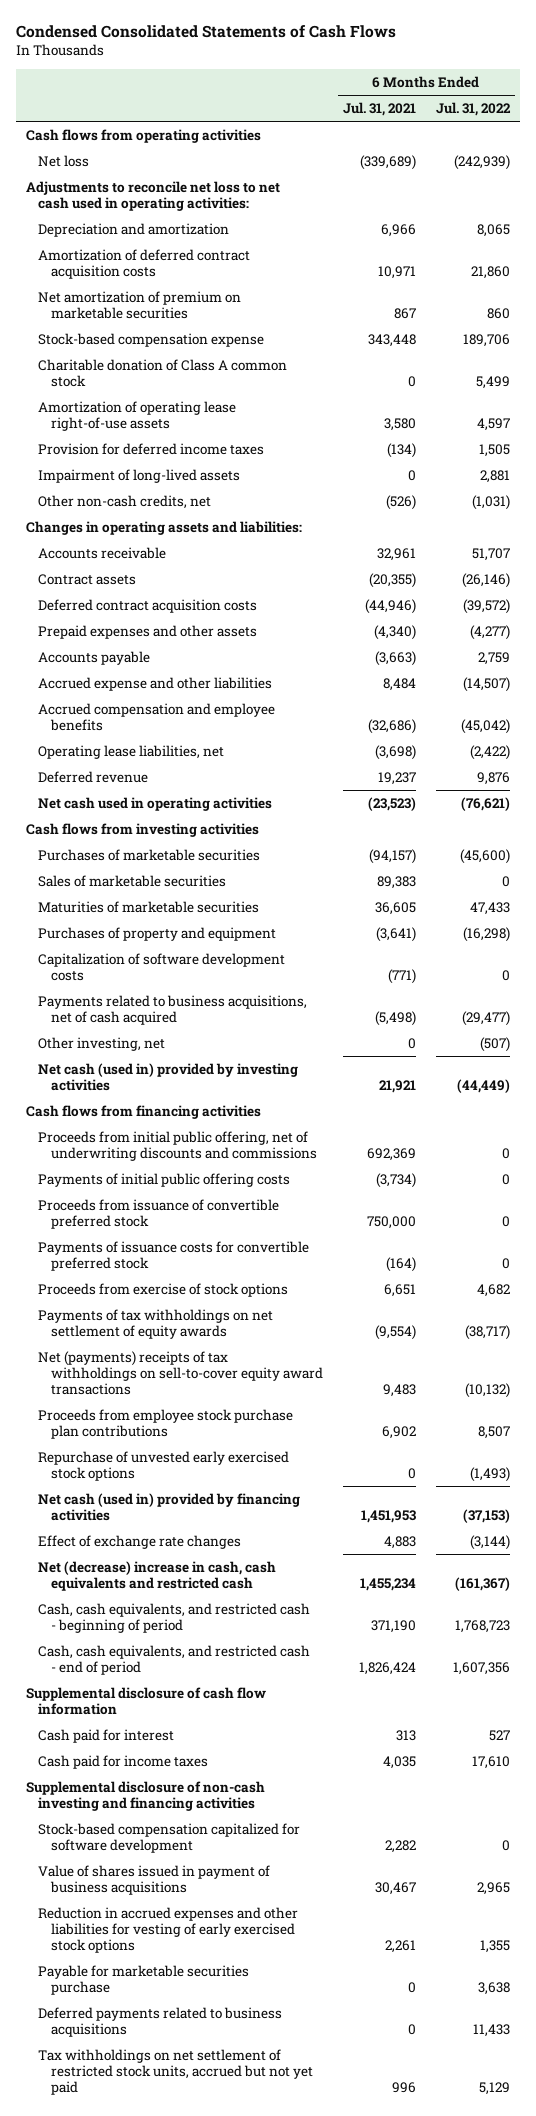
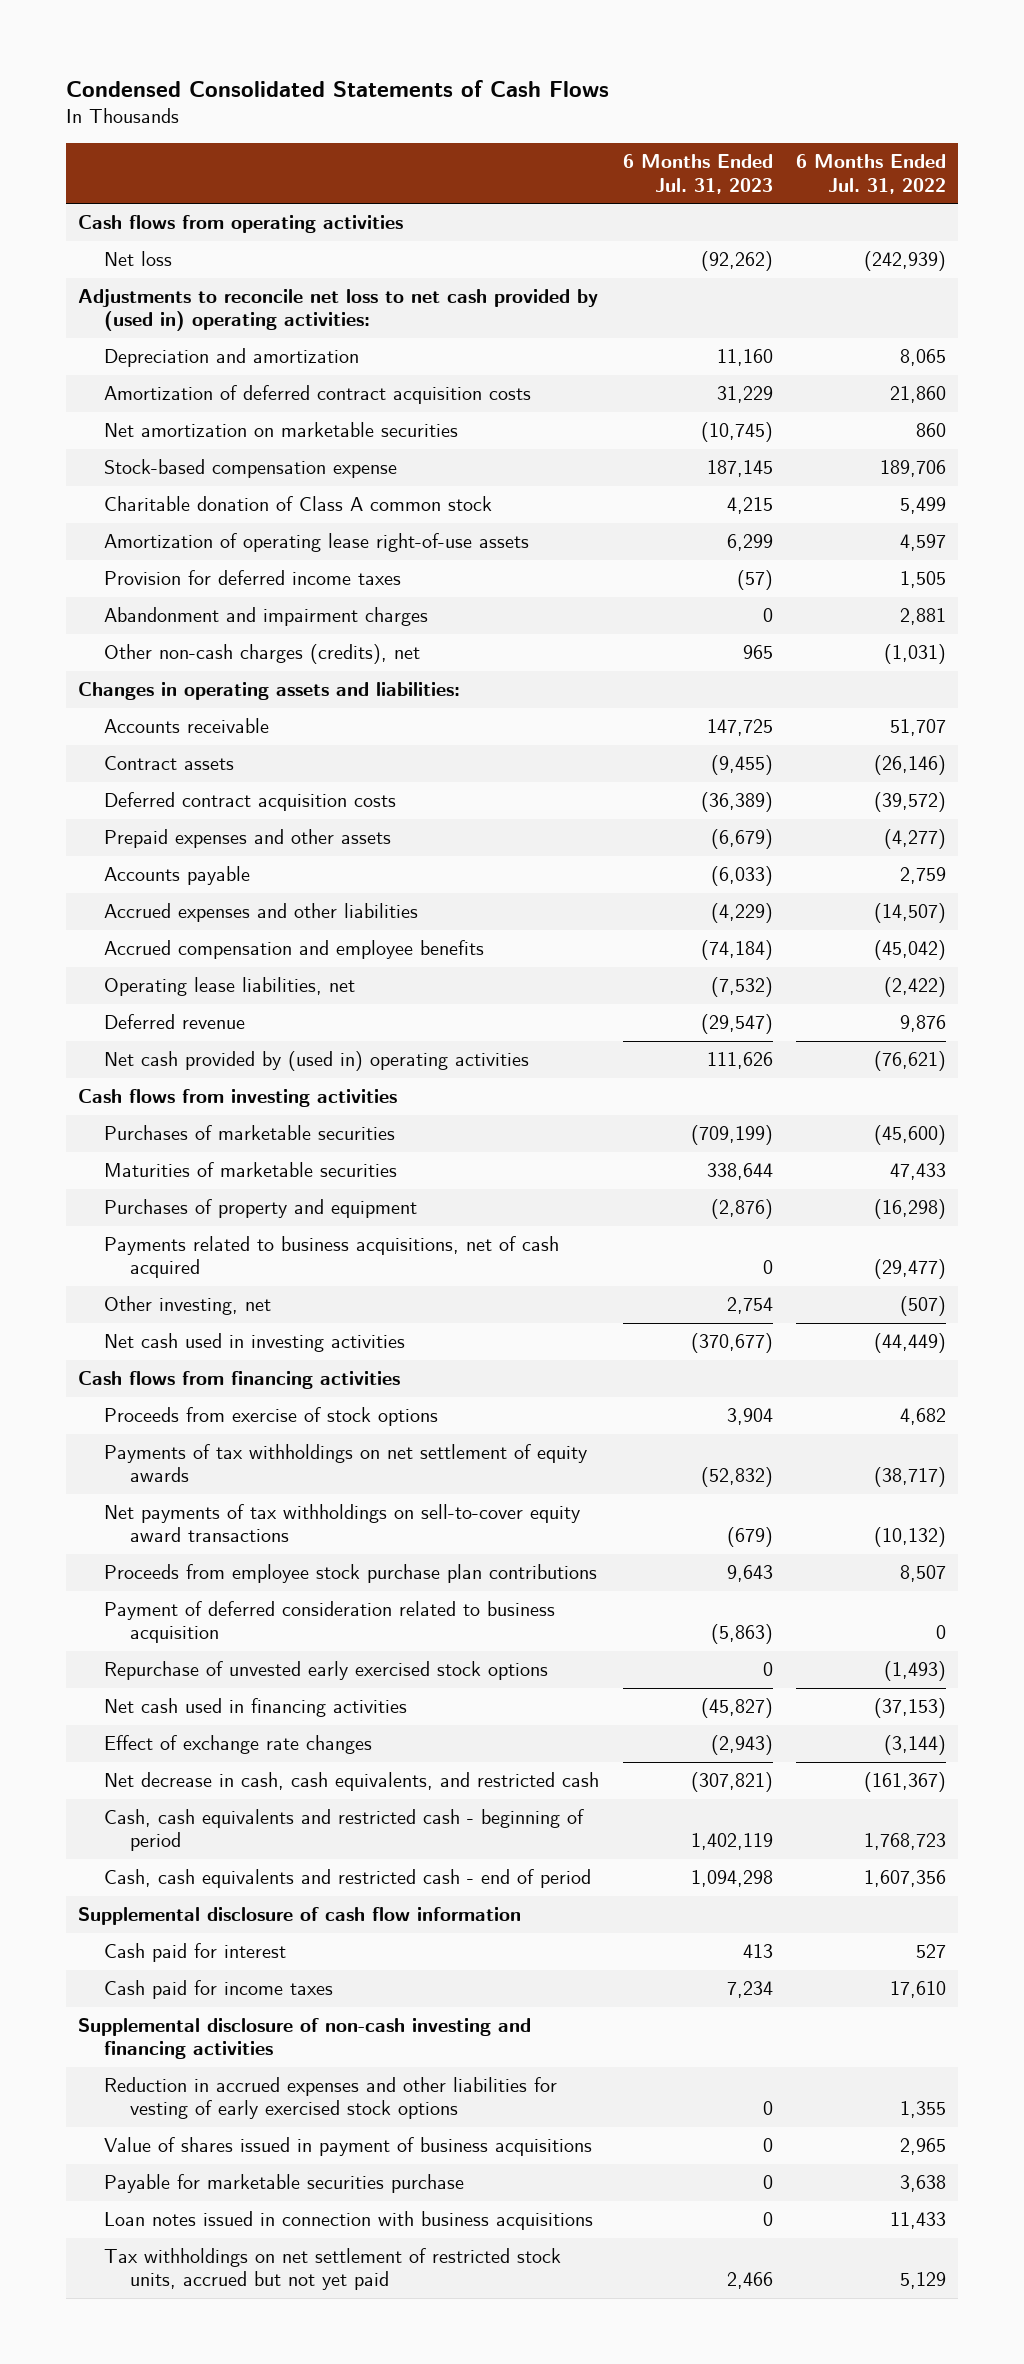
[342,102,416,117] Jul. 31, 2021 -> none
none -> [622,154,773,194] 6 Months Ended Jul. 31, 2023
[26,181,281,212] Adjustments to reconcile net loss to net cash used in operating activities: -> [78,289,599,332] Adjustments to reconcile net loss to net cash provided by (used in) operating activities:
[38,291,242,320] Net amortization of premium on marketable securities -> [103,422,458,438] Net amortization on marketable securities
[38,469,241,484] Impairment of long-lived assets -> [103,607,428,627] Abandonment and impairment charges
[38,495,212,510] Other non-cash credits, net -> [103,644,420,665] Other non-cash charges (credits), net
[38,677,273,692] Accrued expense and other liabilities -> [103,903,418,923] Accrued expenses and other liabilities
[38,797,273,812] Net cash used in operating activities -> [103,1051,529,1072] Net cash provided by (used in) operating activities
[38,875,227,888] Sales of marketable securities -> none
[38,953,286,982] Capitalization of software development costs -> none
[38,1063,299,1092] Net cash (used in) provided by investing activities -> [103,1333,405,1353] Net cash used in investing activities
[38,1131,317,1162] Proceeds from initial public offering, net of underwriting discounts and commissions -> none
[38,1173,291,1188] Payments of initial public offering costs -> none
[38,1199,280,1230] Proceeds from issuance of convertible preferred stock -> none
[38,1241,310,1272] Payments of issuance costs for convertible preferred stock -> none
[38,1351,323,1396] Net (payments) receipts of tax withholdings on sell-to-cover equity award transactions -> [103,1504,580,1543] Net payments of tax withholdings on sell-to-cover equity award transactions
none -> [103,1601,555,1644] Payment of deferred consideration related to business acquisition
[38,1493,301,1522] Net cash (used in) provided by financing activities -> [103,1698,407,1718] Net cash used in financing activities
[38,1561,277,1592] Net (decrease) increase in cash, cash equivalents and restricted cash -> [103,1772,599,1792] Net decrease in cash, cash equivalents, and restricted cash
[38,1603,311,1634] Cash, cash equivalents, and restricted cash - beginning of period -> [103,1809,584,1852] Cash, cash equivalents and restricted cash - beginning of period
[38,1645,311,1676] Cash, cash equivalents, and restricted cash - end of period -> [103,1869,591,1889] Cash, cash equivalents and restricted cash - end of period
[38,1823,301,1854] Stock-based compensation capitalized for software development -> none
[38,1865,271,1896] Value of shares issued in payment of business acquisitions -> [103,2137,592,2157] Value of shares issued in payment of business acquisitions
[38,2007,283,2038] Deferred payments related to business acquisitions -> [103,2211,593,2231] Loan notes issued in connection with business acquisitions

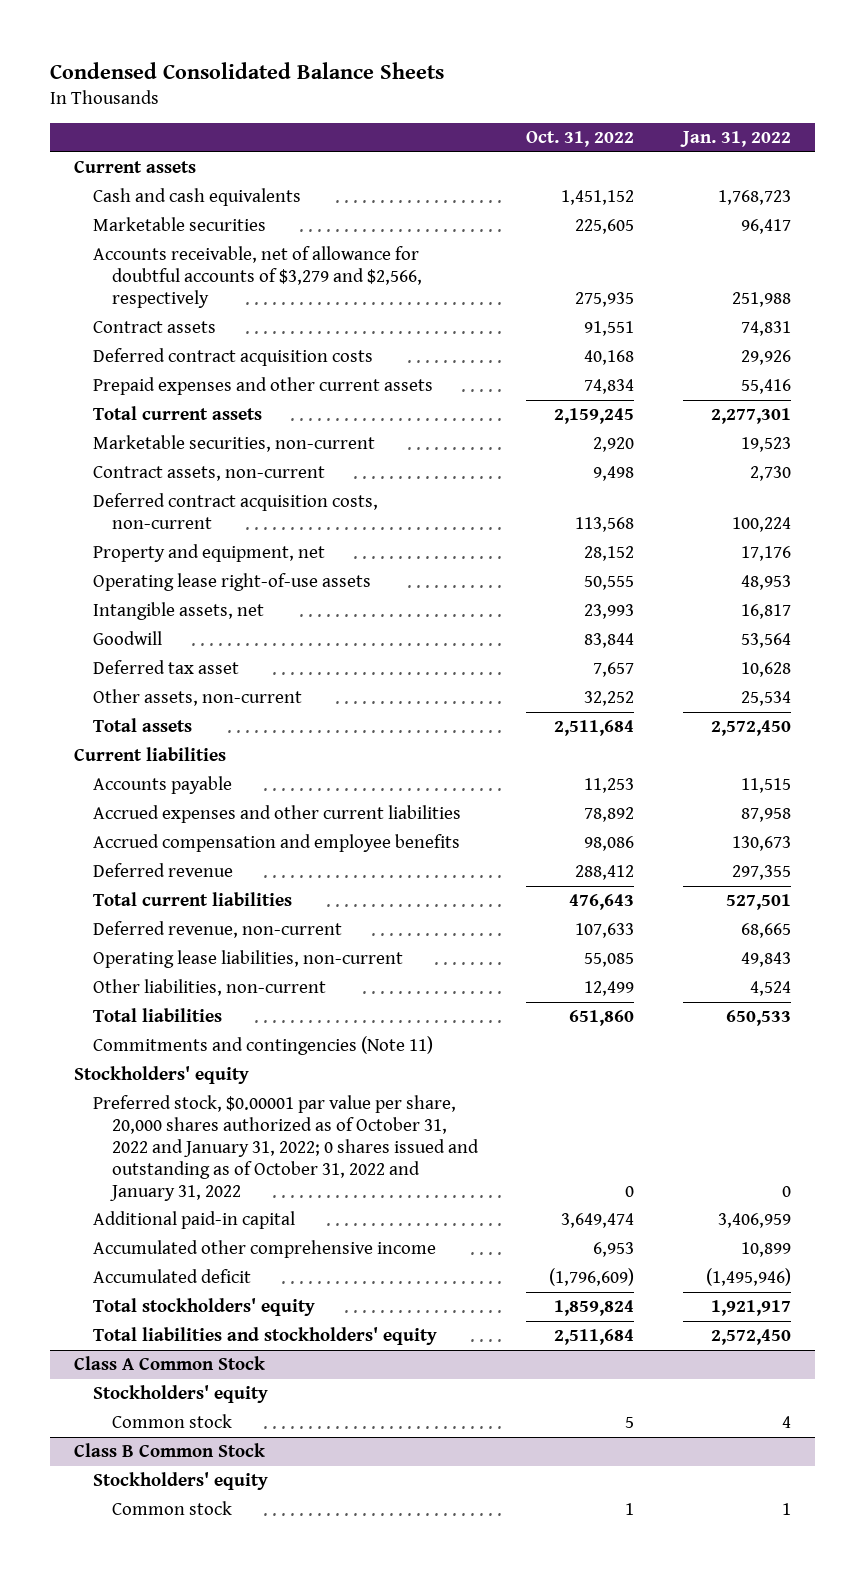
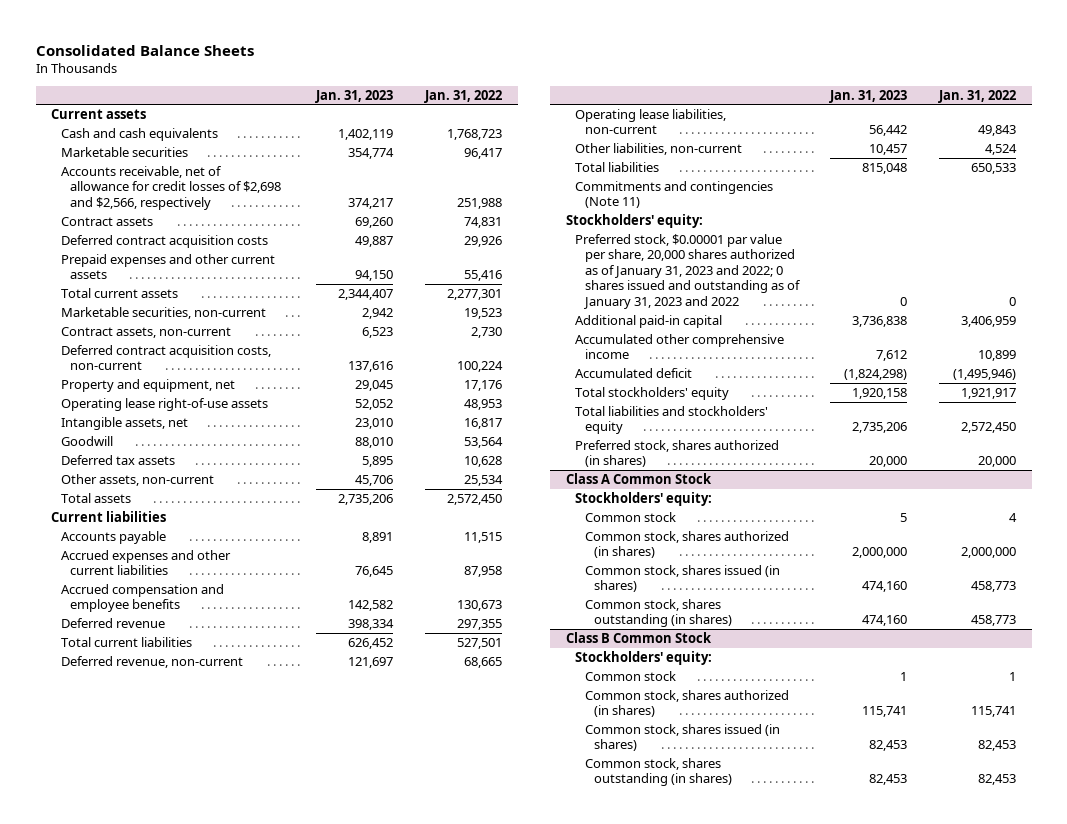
[50,62,445,80] Condensed Consolidated Balance Sheets -> [35,44,254,56] Consolidated Balance Sheets
[526,131,635,148] Oct. 31, 2022 -> none
none -> [315,89,394,103] Jan. 31, 2023
[93,246,423,308] Accounts receivable, net of allowance for doubtful accounts of $3,279 and $2,566, respectively -> [60,165,282,210] Accounts receivable, net of allowance for credit losses of $2,698 and $2,566, respectively
[93,660,240,675] Deferred tax asset -> [60,454,175,465] Deferred tax assets
[74,1066,250,1085] Stockholders' equity -> [565,213,703,228] Stockholders' equity:
[93,1095,480,1201] Preferred stock, $0.00001 par value per share, 20,000 shares authorized as of October 31, 2022 and January 31, 2022; 0 shares issued and outstanding as of October 31, 2022 and January 31, 2022 -> [575,233,801,309] Preferred stock, $0.00001 par value per share, 20,000 shares authorized as of January 31, 2023 and 2022; 0 shares issued and outstanding as of January 31, 2023 and 2022
none -> [575,439,780,468] Preferred stock, shares authorized (in shares)
[93,1385,269,1404] Stockholders' equity -> [575,491,713,506] Stockholders' equity:
none -> [584,530,789,559] Common stock, shares authorized (in shares)
none -> [584,564,780,593] Common stock, shares issued (in shares)
none -> [584,598,732,628] Common stock, shares outstanding (in shares)
[93,1472,269,1491] Stockholders' equity -> [575,650,713,665] Stockholders' equity:
none -> [584,689,789,718] Common stock, shares authorized (in shares)
none -> [584,723,780,752] Common stock, shares issued (in shares)
none -> [584,757,732,787] Common stock, shares outstanding (in shares)

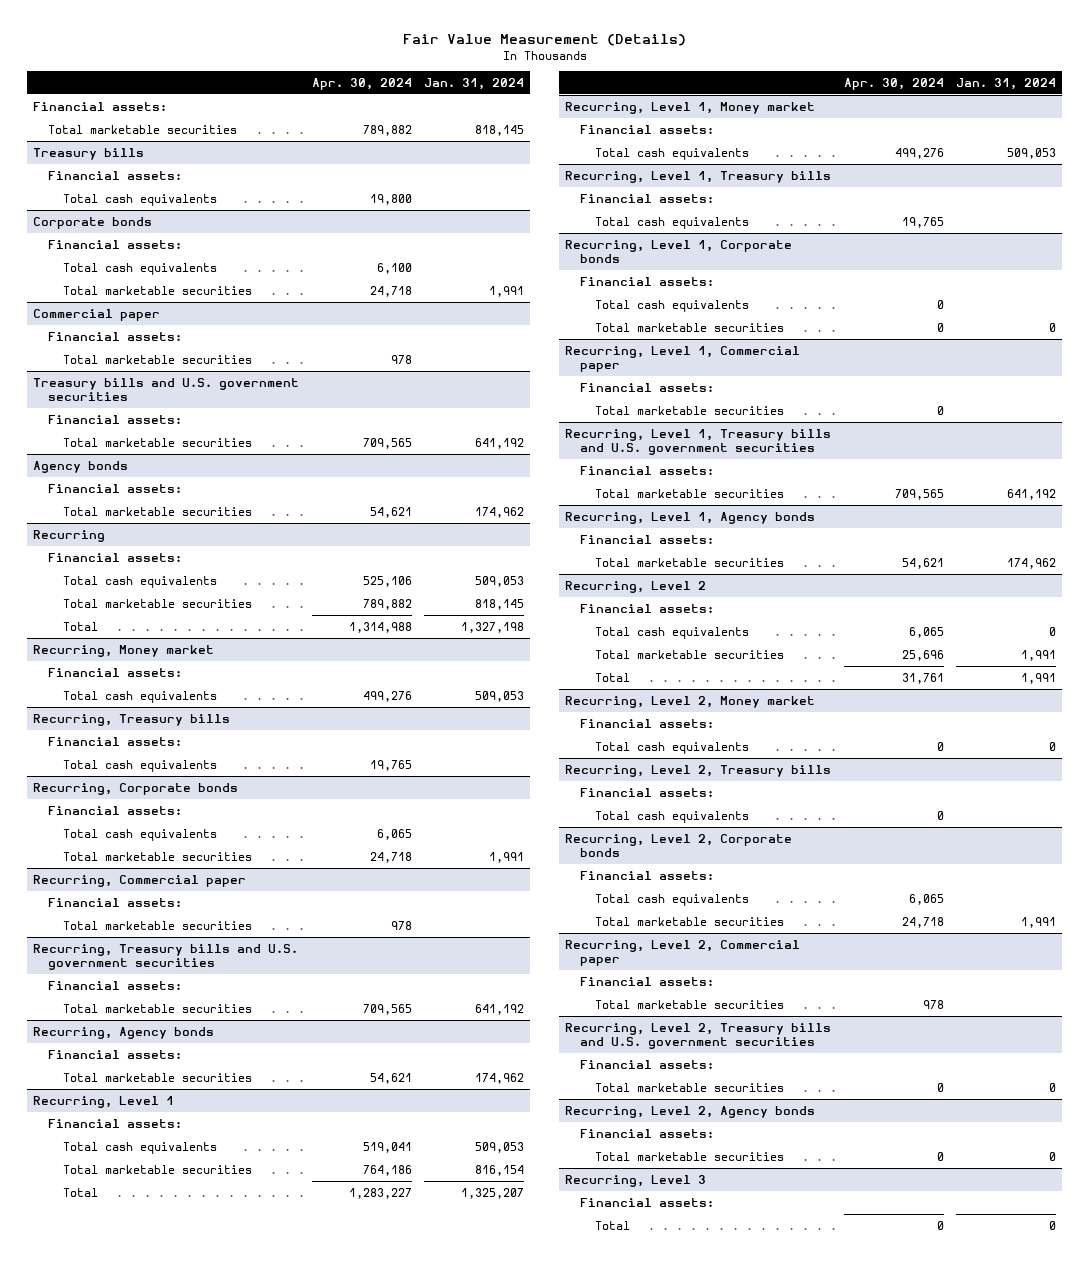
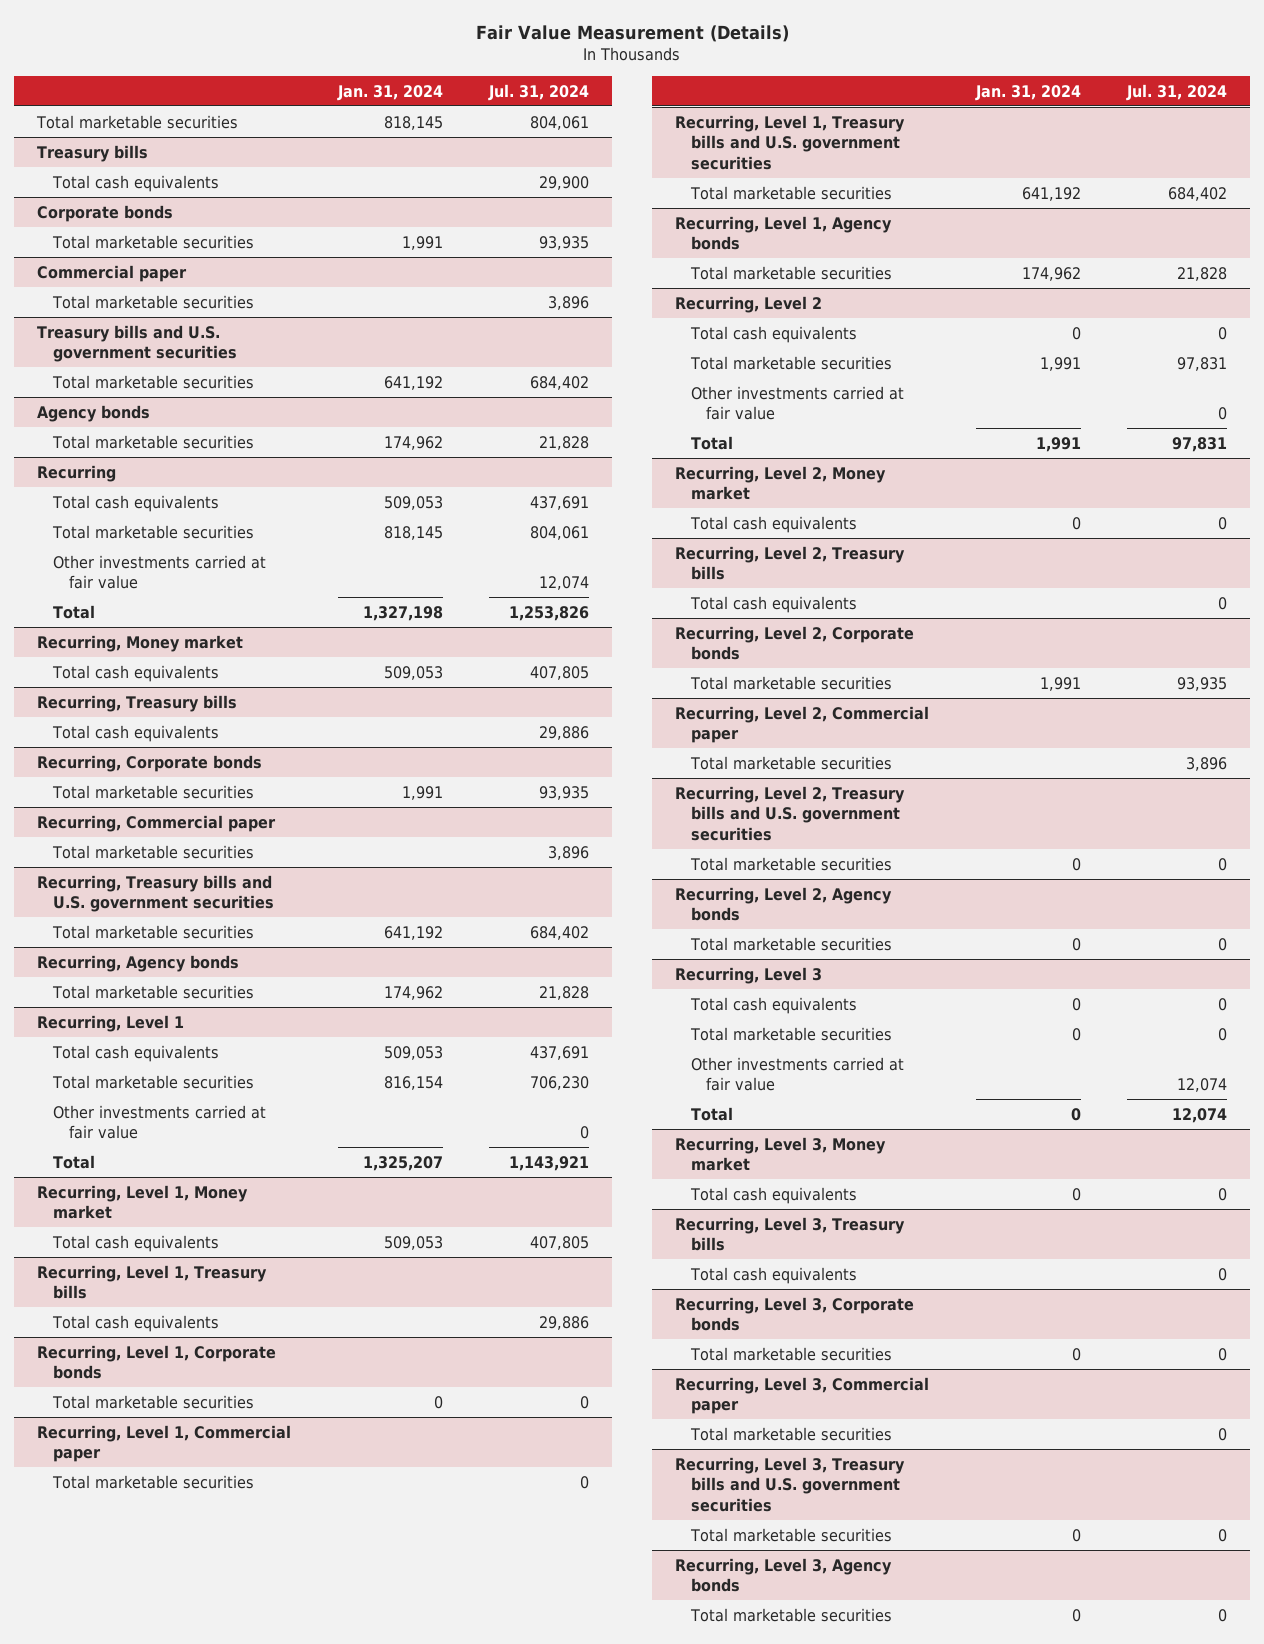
[311,77,412,90] Apr. 30, 2024 -> none
none -> [488,83,590,101] Jul. 31, 2024
[33,101,168,111] Financial assets: -> none
[47,170,182,180] Financial assets: -> none
[47,239,182,249] Financial assets: -> none
[62,262,217,275] Total cash equivalents -> none
[47,331,182,341] Financial assets: -> none
[47,414,182,424] Financial assets: -> none
[47,483,182,493] Financial assets: -> none
[47,552,182,562] Financial assets: -> none
none -> [53,554,267,590] Other investments carried at fair value
[47,667,182,677] Financial assets: -> none
[47,736,182,746] Financial assets: -> none
[47,805,182,815] Financial assets: -> none
[62,828,217,841] Total cash equivalents -> none
[47,897,182,907] Financial assets: -> none
[47,980,182,990] Financial assets: -> none
[47,1049,182,1059] Financial assets: -> none
[47,1118,182,1128] Financial assets: -> none
none -> [53,1104,267,1140] Other investments carried at fair value
[579,124,714,134] Financial assets: -> none
[579,193,714,203] Financial assets: -> none
[579,276,714,286] Financial assets: -> none
[594,299,749,312] Total cash equivalents -> none
[579,382,714,392] Financial assets: -> none
[579,465,714,475] Financial assets: -> none
[579,534,714,544] Financial assets: -> none
[579,603,714,613] Financial assets: -> none
none -> [690,385,904,421] Other investments carried at fair value
[579,718,714,728] Financial assets: -> none
[579,787,714,797] Financial assets: -> none
[579,870,714,880] Financial assets: -> none
[594,893,749,906] Total cash equivalents -> none
[579,976,714,986] Financial assets: -> none
[579,1059,714,1069] Financial assets: -> none
[579,1128,714,1138] Financial assets: -> none
[579,1197,714,1207] Financial assets: -> none
none -> [689,996,857,1014] Total cash equivalents
none -> [689,1026,892,1041] Total marketable securities
none -> [690,1056,904,1092] Other investments carried at fair value
none -> [675,1136,887,1172] Recurring, Level 3, Money market
none -> [689,1186,857,1204] Total cash equivalents
none -> [675,1216,906,1252] Recurring, Level 3, Treasury bills
none -> [689,1266,857,1284] Total cash equivalents
none -> [675,1296,915,1332] Recurring, Level 3, Corporate bonds
none -> [689,1346,892,1361] Total marketable securities
none -> [675,1376,930,1415] Recurring, Level 3, Commercial paper
none -> [689,1426,892,1441] Total marketable securities
none -> [675,1456,906,1512] Recurring, Level 3, Treasury bills and U.S. government securities
none -> [689,1527,892,1542] Total marketable securities
none -> [675,1557,893,1593] Recurring, Level 3, Agency bonds
none -> [689,1607,892,1622] Total marketable securities

